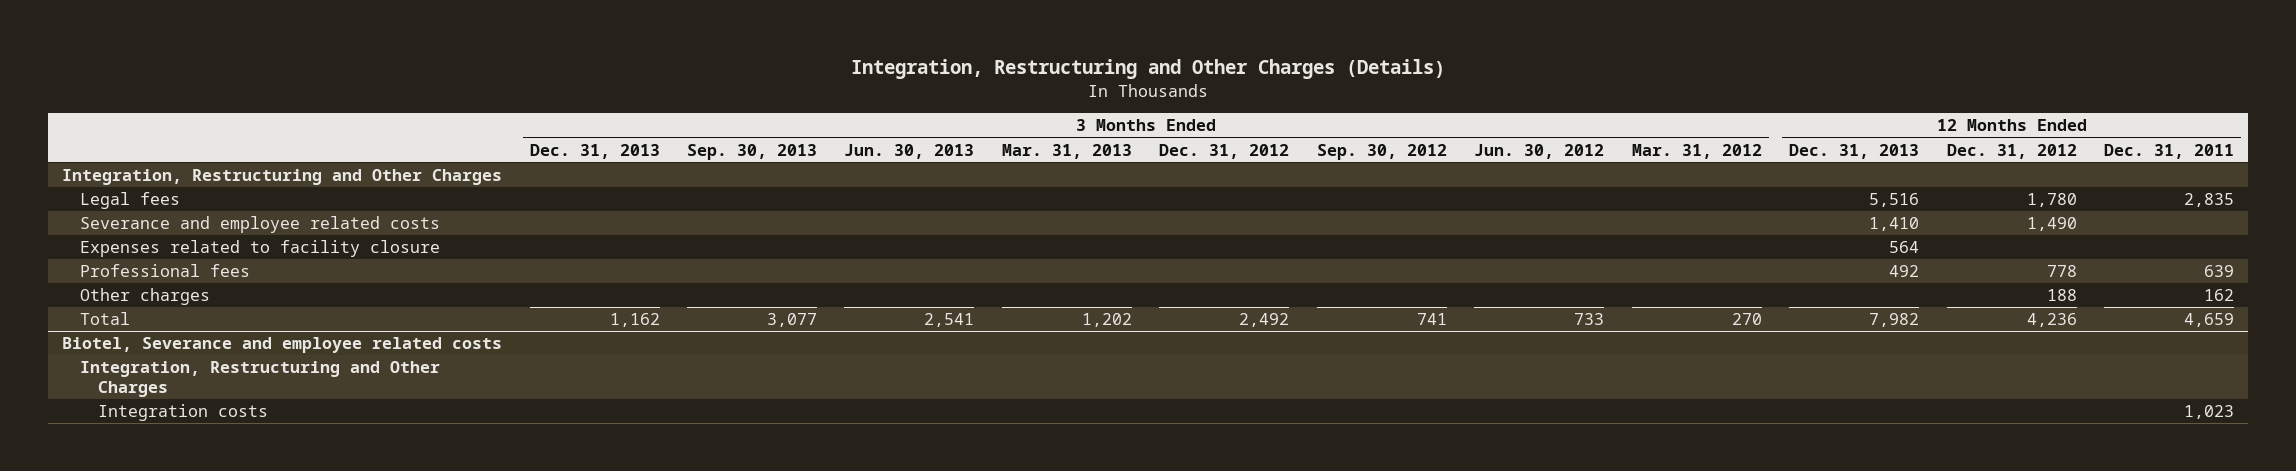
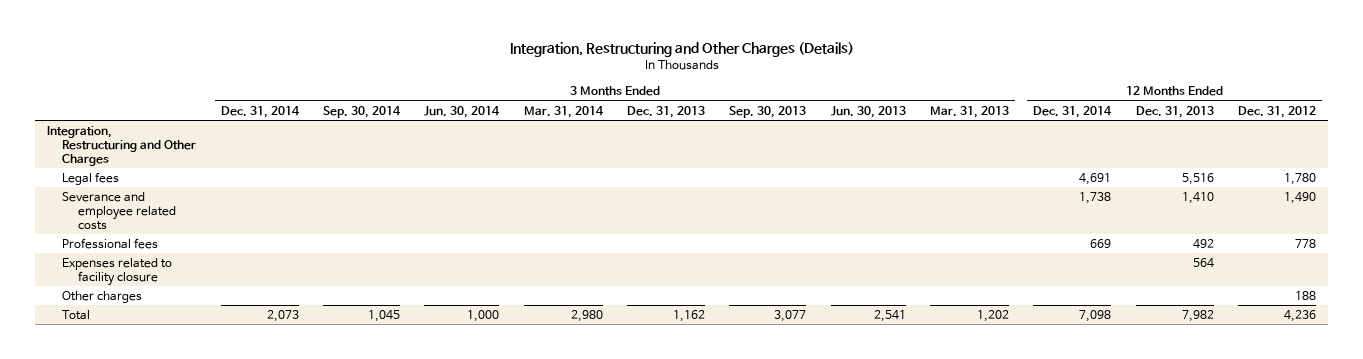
[1159,143,1290,159] Dec. 31, 2012 -> none
[1316,143,1447,160] Sep. 30, 2012 -> none
[1474,143,1605,159] Jun. 30, 2012 -> none
[1631,143,1762,159] Mar. 31, 2012 -> none
[2104,143,2235,159] Dec. 31, 2011 -> none
none -> [220,105,300,118] Dec. 31, 2014
none -> [322,105,401,118] Sep. 30, 2014
none -> [424,105,501,118] Jun. 30, 2014
none -> [523,105,604,118] Mar. 31, 2014
none -> [1033,105,1113,118] Dec. 31, 2014
[80,240,441,258] Expenses related to facility closure -> [62,258,173,286] Expenses related to facility closure
[62,337,503,354] Biotel, Severance and employee related costs -> none
[80,361,441,397] Integration, Restructuring and Other Charges -> none
[98,404,269,422] Integration costs -> none

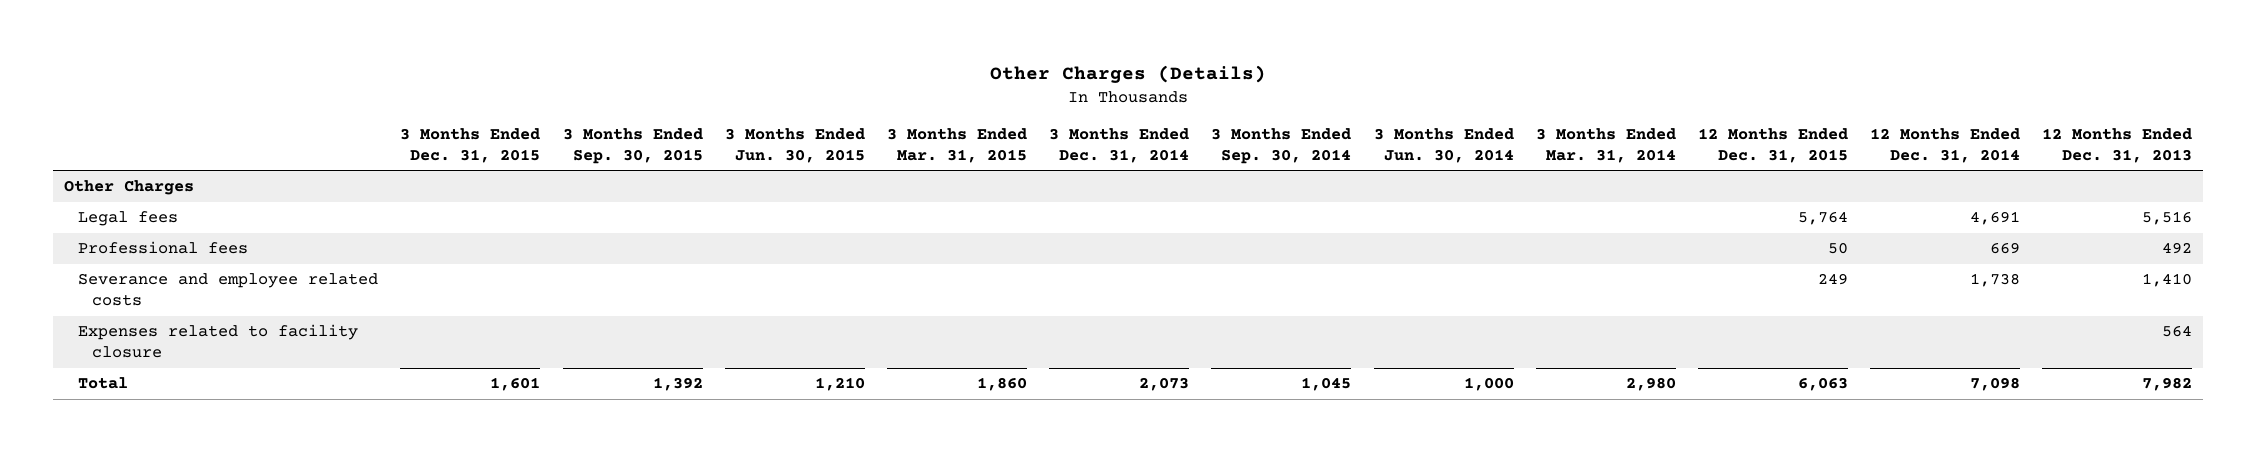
[509,42,854,58] Integration, Restructuring and Other Charges (Details) -> [990,65,1267,84] Other Charges (Details)
[627,105,706,118] Dec. 31, 2013 -> none
[729,105,807,118] Sep. 30, 2013 -> none
[830,105,906,118] Jun. 30, 2013 -> none
[930,105,1010,118] Mar. 31, 2013 -> none
[1238,105,1317,118] Dec. 31, 2012 -> none
none -> [400,127,541,163] 3 Months Ended Dec. 31, 2015
none -> [562,127,703,164] 3 Months Ended Sep. 30, 2015
none -> [724,127,865,163] 3 Months Ended Jun. 30, 2015
none -> [886,127,1027,163] 3 Months Ended Mar. 31, 2015
none -> [1697,127,1848,163] 12 Months Ended Dec. 31, 2015
[46,126,197,166] Integration, Restructuring and Other Charges -> none
none -> [64,180,195,196] Other Charges
[62,192,176,230] Severance and employee related costs -> [78,273,379,307] Severance and employee related costs
[62,291,143,304] Other charges -> none

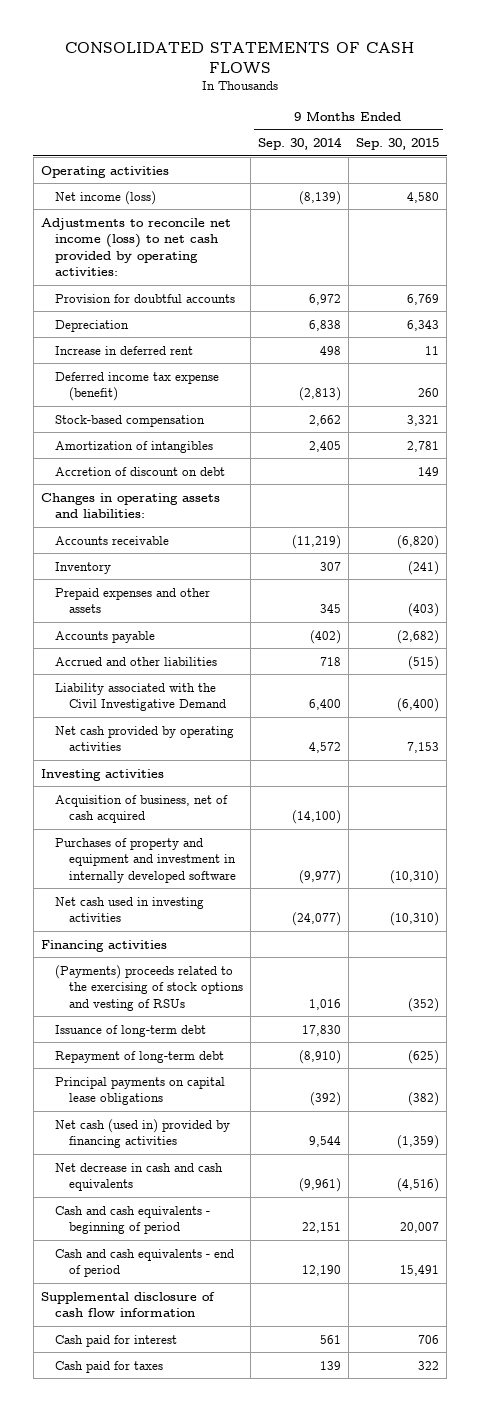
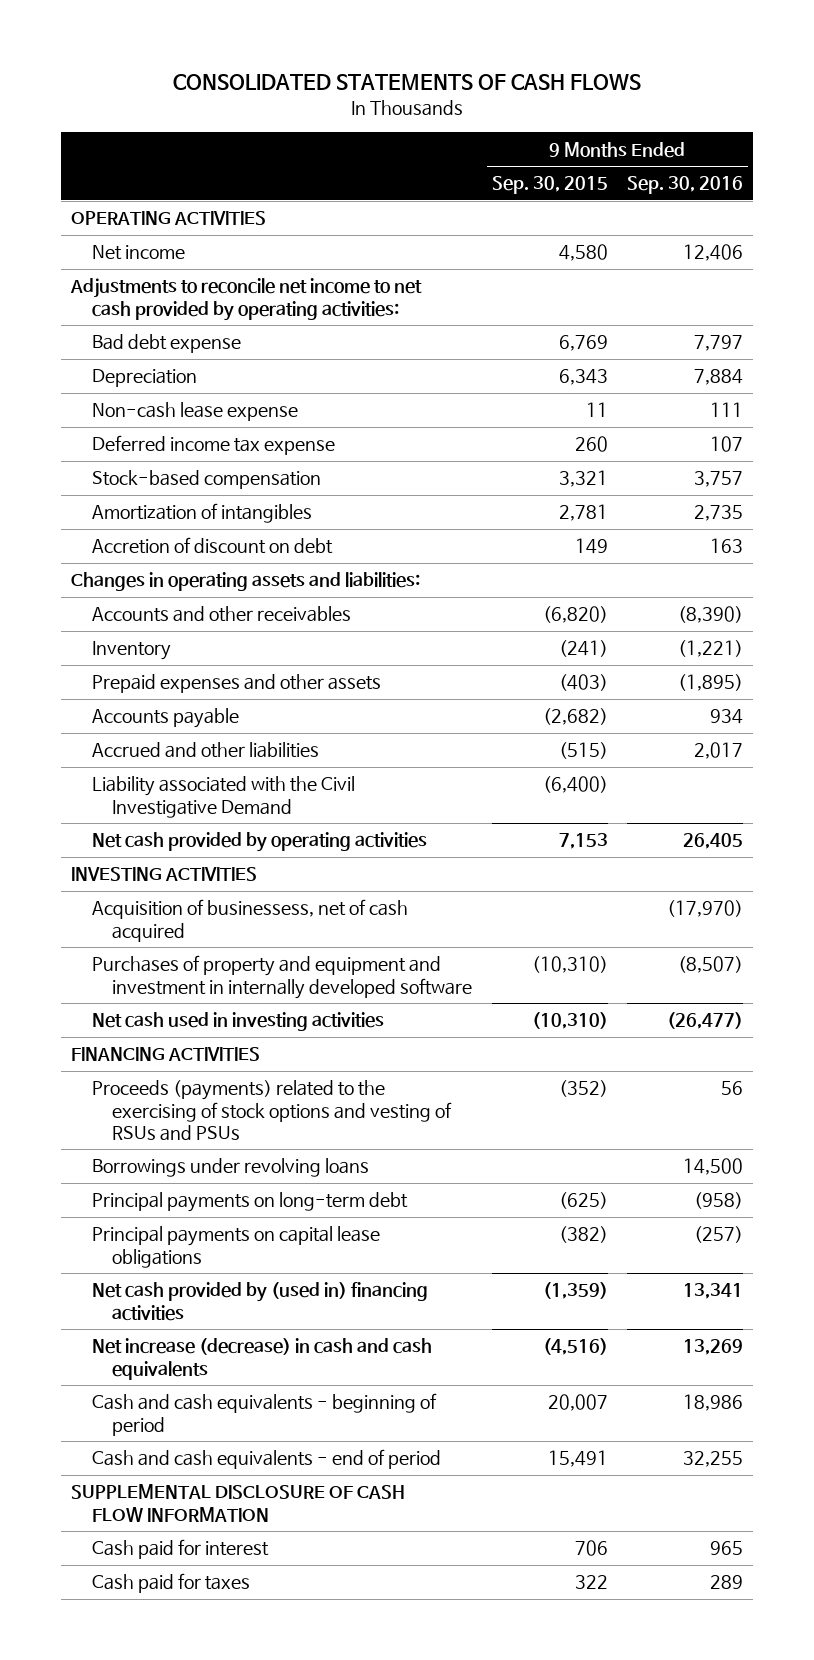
[257,137,342,151] Sep. 30, 2014 -> none
none -> [627,176,744,195] Sep. 30, 2016
[40,165,169,178] Operating activities -> [70,211,266,226] OPERATING ACTIVITIES
[54,190,156,205] Net income (loss) -> [91,245,185,261] Net income
[40,217,231,276] Adjustments to reconcile net income (loss) to net cash provided by operating activities: -> [69,278,422,321] Adjustments to reconcile net income to net cash provided by operating activities:
[54,293,235,303] Provision for doubtful accounts -> [91,334,241,354] Bad debt expense
[54,345,193,355] Increase in deferred rent -> [91,402,298,422] Non-cash lease expense
[54,371,219,402] Deferred income tax expense (benefit) -> [91,435,335,456] Deferred income tax expense
[54,535,169,545] Accounts receivable -> [91,606,351,623] Accounts and other receivables
[40,768,164,781] Investing activities -> [70,867,257,882] INVESTING ACTIVITIES
[54,794,228,824] Acquisition of business, net of cash acquired -> [91,899,408,942] Acquisition of businessess, net of cash acquired
[54,1024,206,1037] Issuance of long-term debt -> none
[40,939,167,952] Financing activities -> [70,1047,260,1062] FINANCING ACTIVITIES
[54,964,243,1011] (Payments) proceeds related to the exercising of stock options and vesting of RSUs -> [91,1080,453,1141] Proceeds (payments) related to the exercising of stock options and vesting of RSUs and PSUs
none -> [91,1158,369,1178] Borrowings under revolving loans
[54,1050,224,1063] Repayment of long-term debt -> [91,1192,408,1213] Principal payments on long-term debt
[54,1118,230,1149] Net cash (used in) provided by financing activities -> [91,1282,428,1321] Net cash provided by (used in) financing activities
[54,1162,223,1192] Net decrease in cash and cash equivalents -> [91,1338,432,1380] Net increase (decrease) in cash and cash equivalents
[40,1291,215,1318] Supplemental disclosure of cash flow information -> [70,1484,405,1522] SUPPLEMENTAL DISCLOSURE OF CASH FLOW INFORMATION

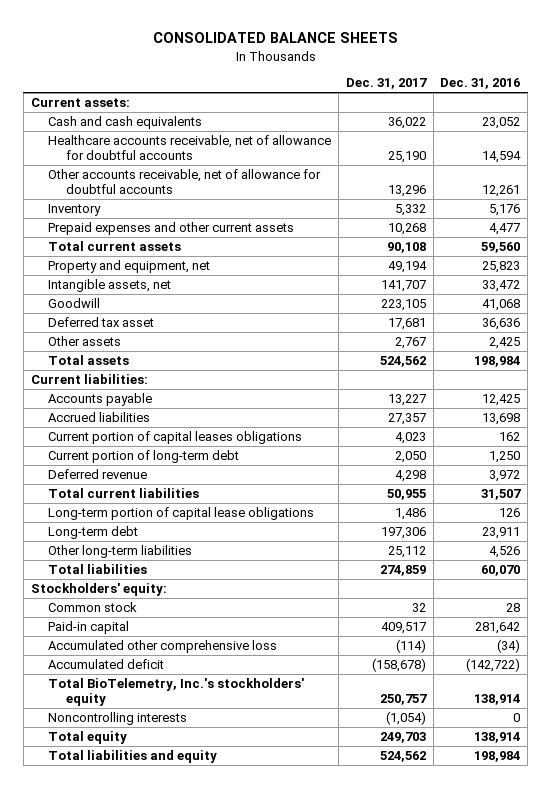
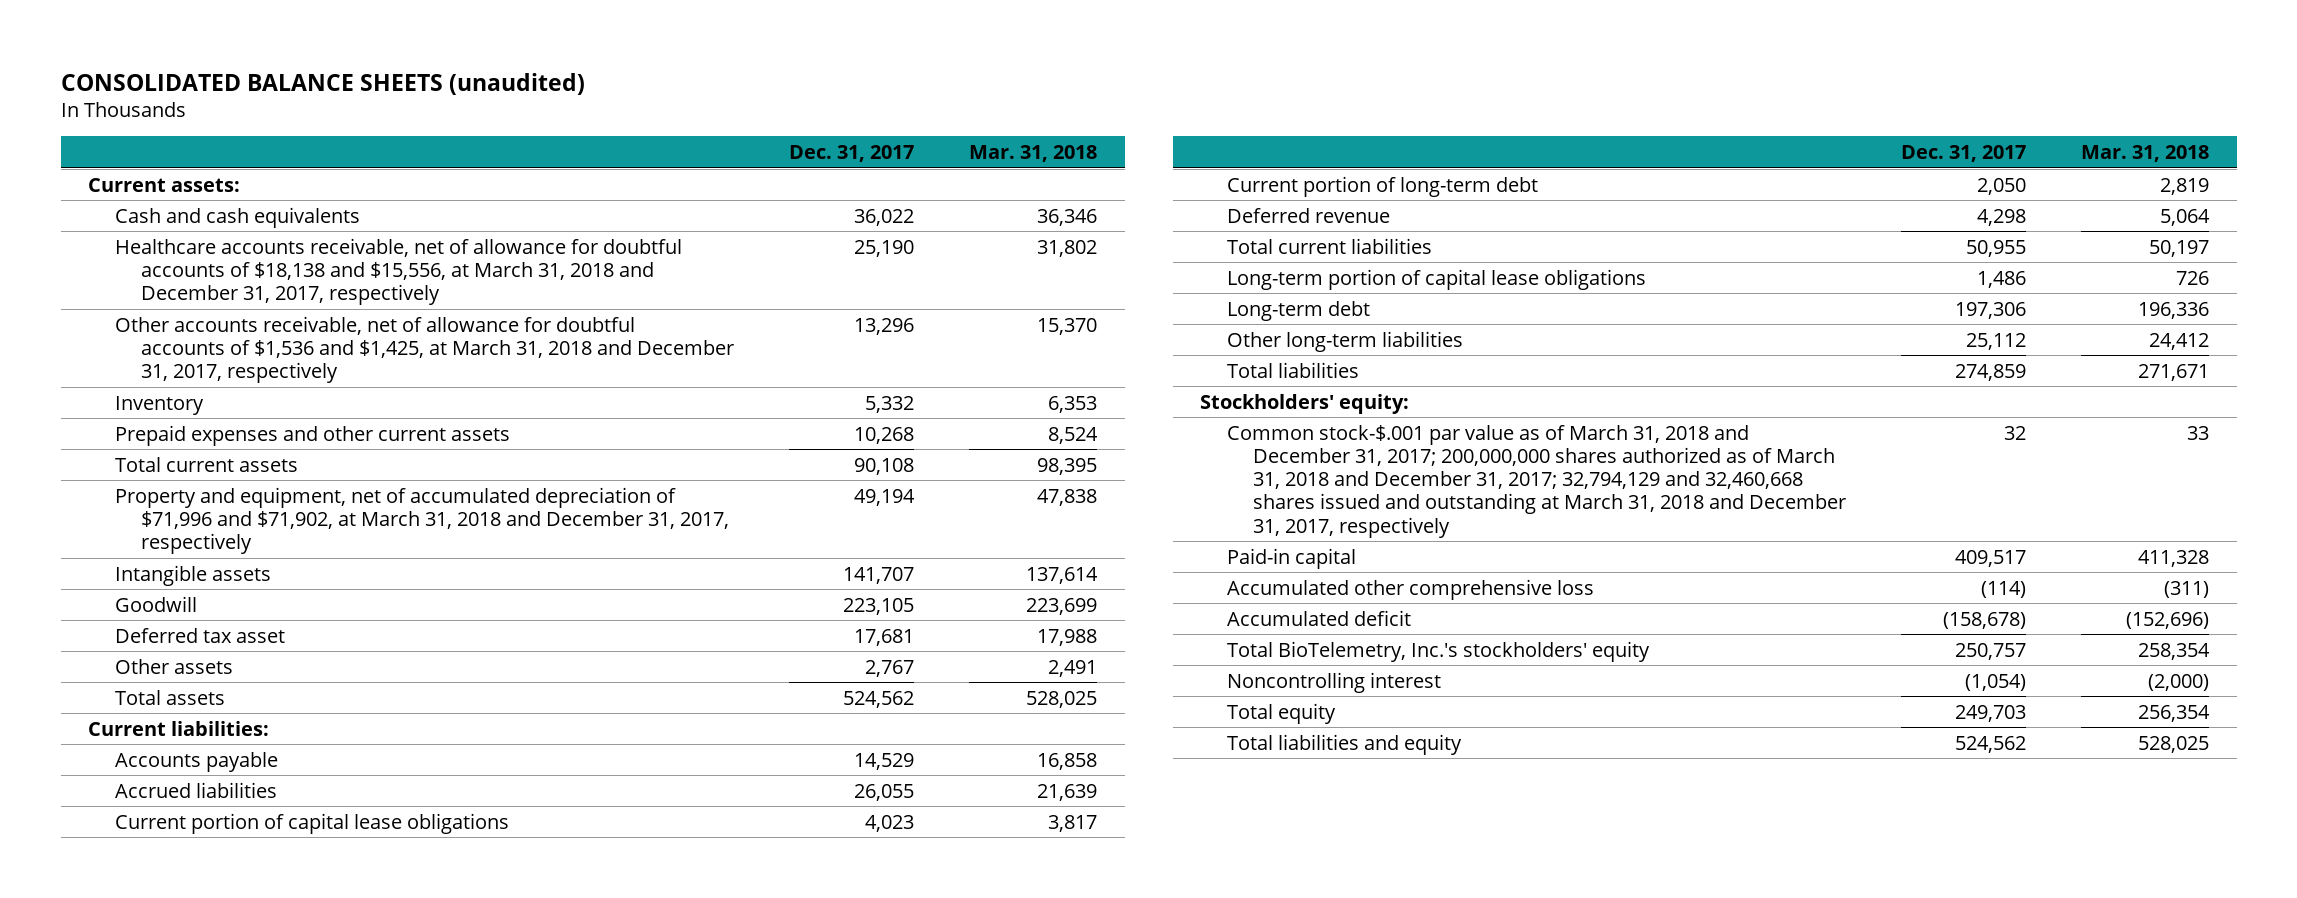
[152,32,398,44] CONSOLIDATED BALANCE SHEETS -> [60,72,585,95] CONSOLIDATED BALANCE SHEETS (unaudited)
[440,78,521,90] Dec. 31, 2016 -> none
none -> [969,144,1098,162] Mar. 31, 2018
[48,135,332,161] Healthcare accounts receivable, net of allowance for doubtful accounts -> [114,237,682,306] Healthcare accounts receivable, net of allowance for doubtful accounts of $18,138 and $15,556, at March 31, 2018 and December 31, 2017, respectively
[48,169,322,195] Other accounts receivable, net of allowance for doubtful accounts -> [114,315,735,384] Other accounts receivable, net of allowance for doubtful accounts of $1,536 and $1,425, at March 31, 2018 and December 31, 2017, respectively
[48,260,211,274] Property and equipment, net -> [114,486,730,555] Property and equipment, net of accumulated depreciation of $71,996 and $71,902, at March 31, 2018 and December 31, 2017, respectively
[48,279,172,293] Intangible assets, net -> [114,564,271,586] Intangible assets
[387,394,426,407] 13,227 -> [854,752,915,770] 14,529
[387,413,426,426] 27,357 -> [854,783,915,801] 26,055
[48,431,303,445] Current portion of capital leases obligations -> [114,812,509,834] Current portion of capital lease obligations
[48,602,138,613] Common stock -> [1226,424,1847,538] Common stock-$.001 par value as of March 31, 2018 and December 31, 2017; 200,000,000 shares authorized as of March 31, 2018 and December 31, 2017; 32,794,129 and 32,460,668 shares issued and outstanding at March 31, 2018 and December 31, 2017, respectively
[48,712,188,726] Noncontrolling interests -> [1226,671,1441,693] Noncontrolling interest

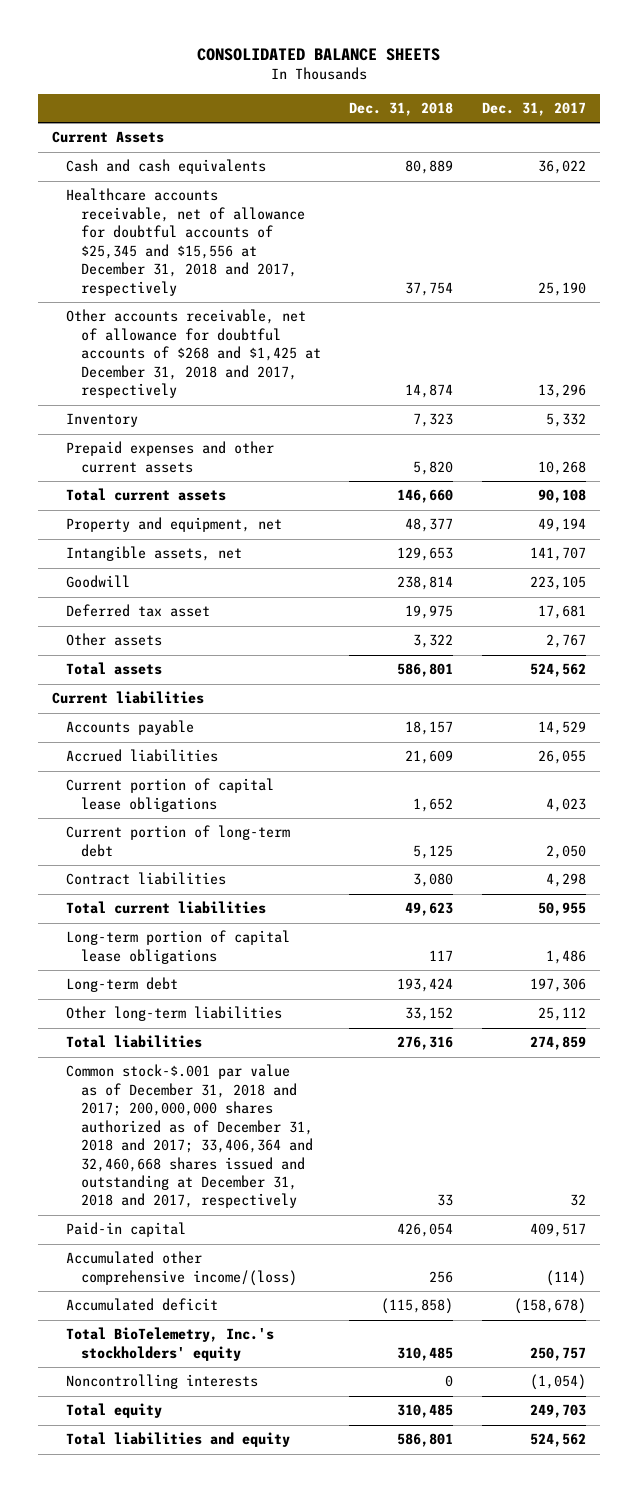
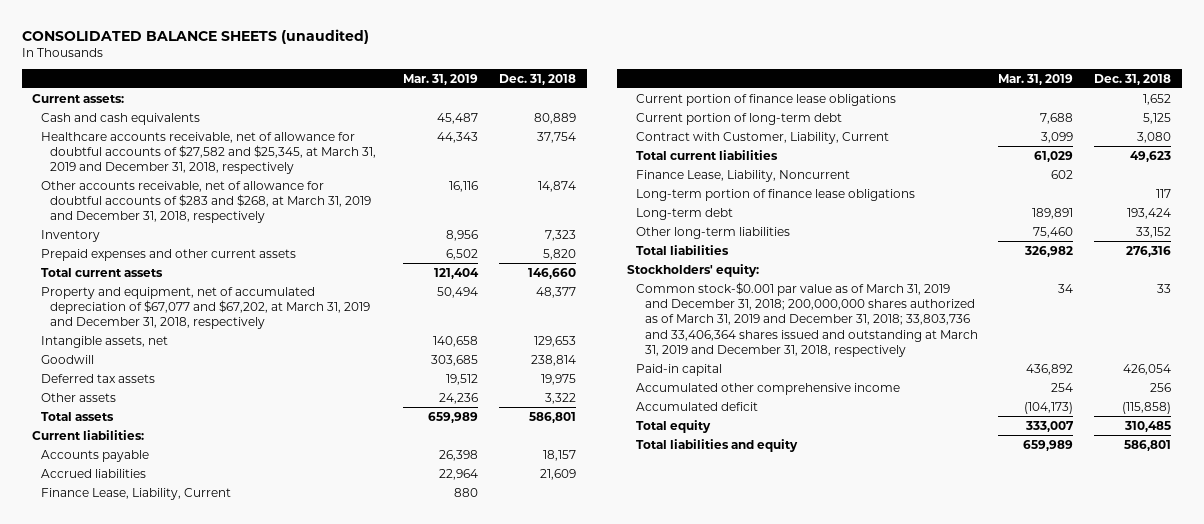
[196,47,440,61] CONSOLIDATED BALANCE SHEETS -> [22,28,370,44] CONSOLIDATED BALANCE SHEETS (unaudited)
[481,101,586,116] Dec. 31, 2017 -> none
none -> [403,73,479,85] Mar. 31, 2019
[51,131,164,144] Current Assets -> [32,93,125,103] Current assets:
[66,188,305,296] Healthcare accounts receivable, net of allowance for doubtful accounts of $25,345 and $15,556 at December 31, 2018 and 2017, respectively -> [41,131,376,175] Healthcare accounts receivable, net of allowance for doubtful accounts of $27,582 and $25,345, at March 31, 2019 and December 31, 2018, respectively
[66,309,321,399] Other accounts receivable, net of allowance for doubtful accounts of $268 and $1,425 at December 31, 2018 and 2017, respectively -> [41,180,371,224] Other accounts receivable, net of allowance for doubtful accounts of $283 and $268, at March 31, 2019 and December 31, 2018, respectively
[66,517,283,533] Property and equipment, net -> [41,286,370,330] Property and equipment, net of accumulated depreciation of $67,077 and $67,202, at March 31, 2019 and December 31, 2018, respectively
[66,604,211,618] Deferred tax asset -> [41,373,156,383] Deferred tax assets
[51,691,204,705] Current liabilities -> [32,429,145,440] Current liabilities:
none -> [41,487,232,500] Finance Lease, Liability, Current
[66,778,275,812] Current portion of capital lease obligations -> [636,93,897,106] Current portion of finance lease obligations
[66,872,227,886] Contract liabilities -> [636,131,890,144] Contract with Customer, Liability, Current
none -> [636,169,851,182] Finance Lease, Liability, Noncurrent
[66,930,291,964] Long-term portion of capital lease obligations -> [636,188,916,201] Long-term portion of finance lease obligations
none -> [627,263,760,277] Stockholders' equity:
[66,1064,313,1209] Common stock-$.001 par value as of December 31, 2018 and 2017; 200,000,000 shares authorized as of December 31, 2018 and 2017; 33,406,364 and 32,460,668 shares issued and outstanding at December 31, 2018 and 2017, respectively -> [636,281,978,358] Common stock-$0.001 par value as of March 31, 2019 and December 31, 2018; 200,000,000 shares authorized as of March 31, 2019 and December 31, 2018; 33,803,736 and 33,406,364 shares issued and outstanding at March 31, 2019 and December 31, 2018, respectively
[66,1251,297,1286] Accumulated other comprehensive income/(loss) -> [636,382,901,395] Accumulated other comprehensive income
[66,1327,275,1361] Total BioTelemetry, Inc.'s stockholders' equity -> none
[66,1374,259,1390] Noncontrolling interests -> none

